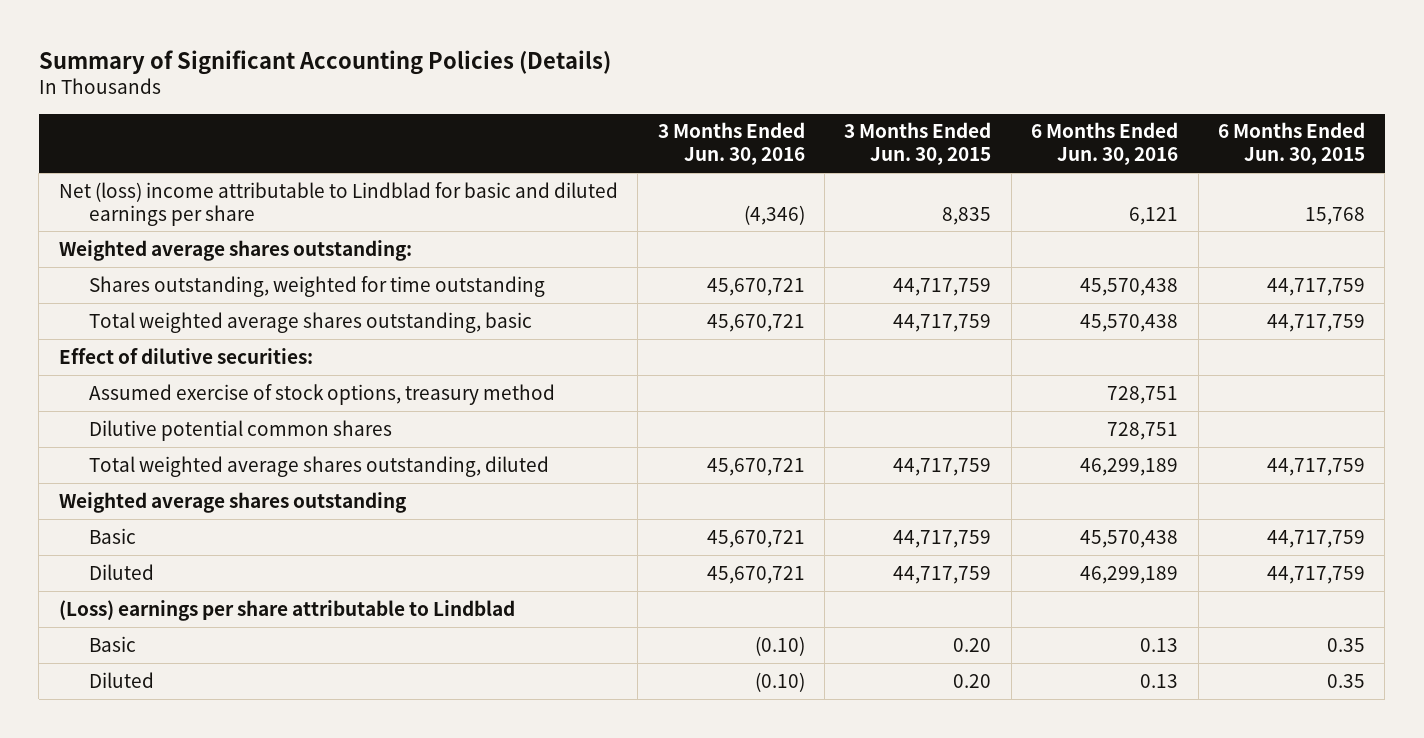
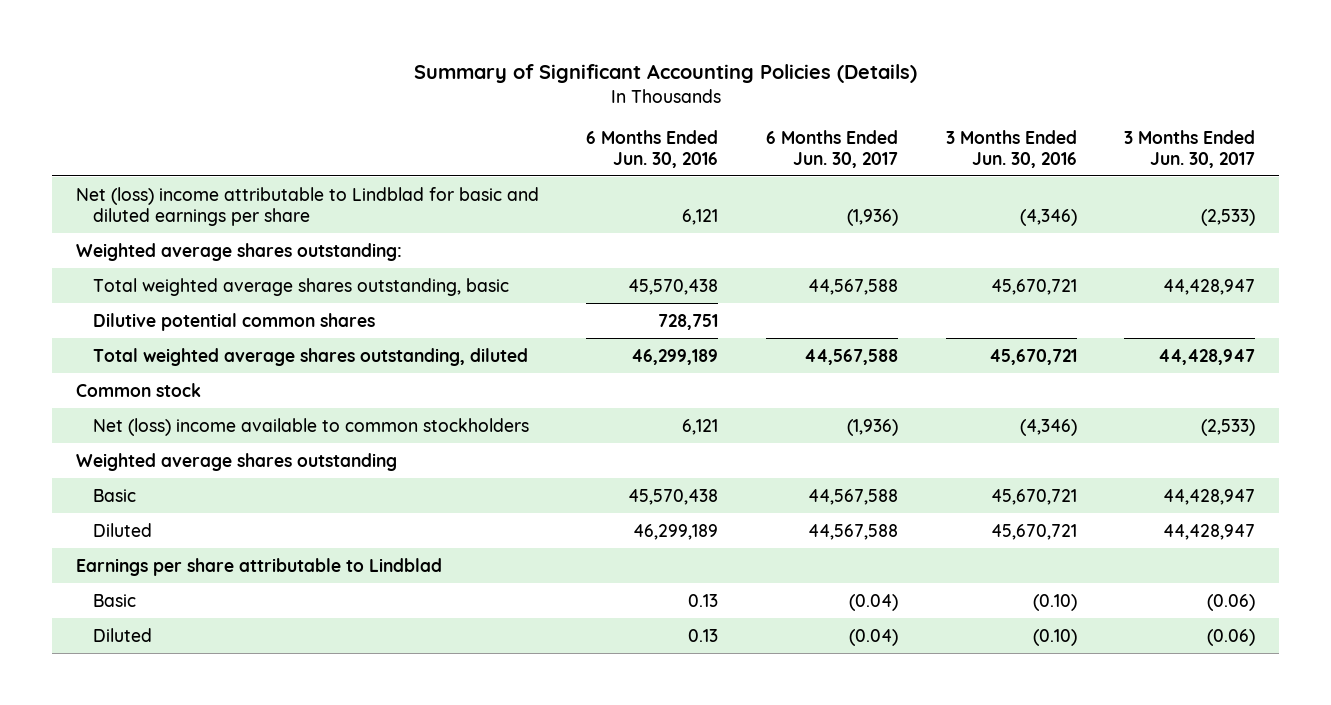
[844,122,992,166] 3 Months Ended Jun. 30, 2015 -> none
[1218,122,1366,166] 6 Months Ended Jun. 30, 2015 -> none
none -> [766,129,899,168] 6 Months Ended Jun. 30, 2017
none -> [1124,129,1256,168] 3 Months Ended Jun. 30, 2017
[88,275,545,297] Shares outstanding, weighted for time outstanding -> none
[58,347,313,364] Effect of dilutive securities: -> none
[88,383,555,405] Assumed exercise of stock options, treasury method -> none
none -> [75,382,201,397] Common stock
none -> [93,417,530,436] Net (loss) income available to common stockholders
[58,599,515,621] (Loss) earnings per share attributable to Lindblad -> [75,557,442,576] Earnings per share attributable to Lindblad

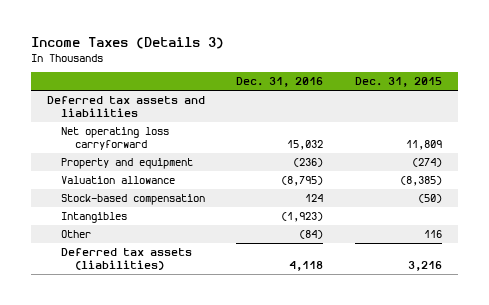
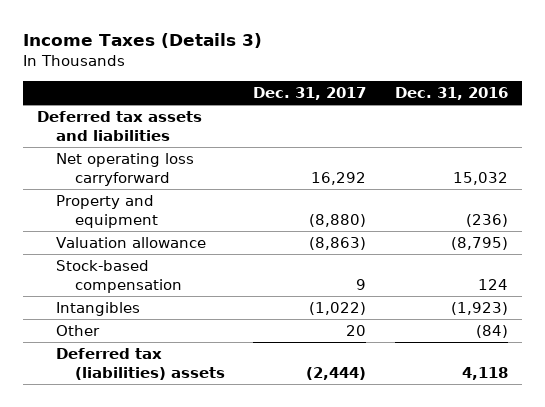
[355,77,443,88] Dec. 31, 2015 -> none
none -> [253,86,367,100] Dec. 31, 2017
[60,247,192,271] Deferred tax assets (liabilities) -> [56,348,226,380] Deferred tax (liabilities) assets

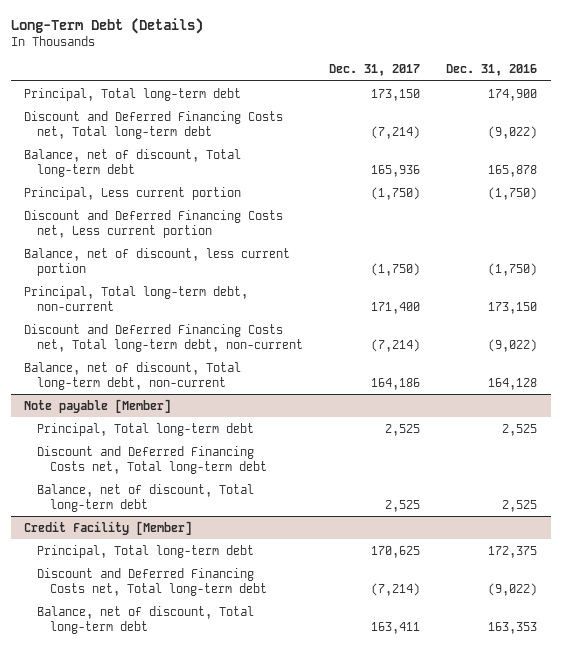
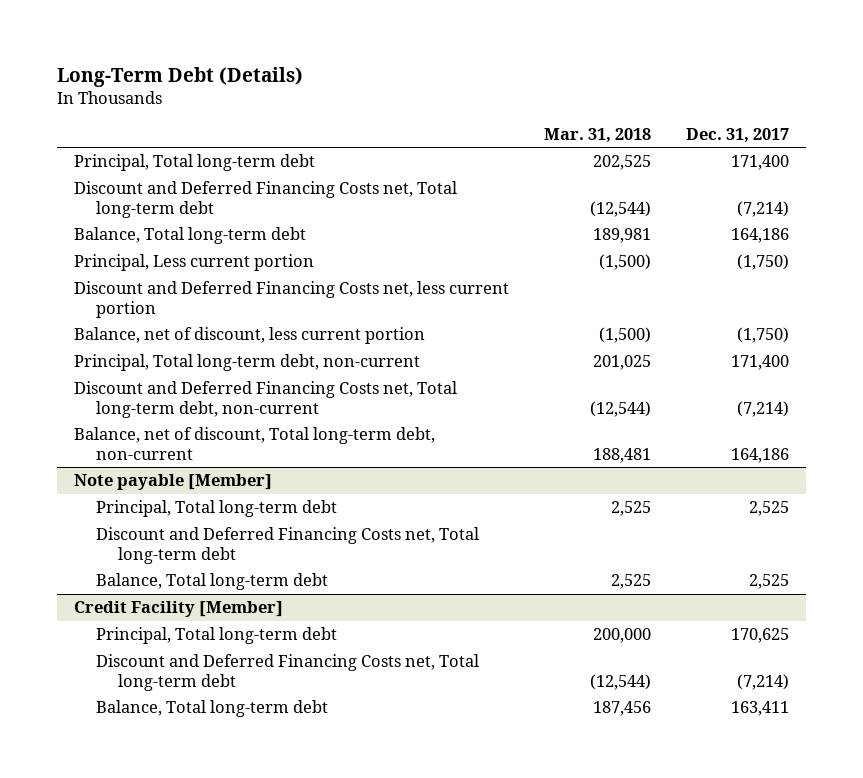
[446,64,538,77] Dec. 31, 2016 -> none
none -> [544,127,652,143] Mar. 31, 2018
[371,88,421,101] 173,150 -> [730,155,789,171] 171,400
[24,148,242,178] Balance, net of discount, Total long-term debt -> [74,227,307,245] Balance, Total long-term debt
[371,165,421,178] 165,936 -> [730,228,789,244] 164,186
[24,209,284,239] Discount and Deferred Financing Costs net, Less current portion -> [74,281,510,318] Discount and Deferred Financing Costs net, less current portion
[37,483,255,513] Balance, net of discount, Total long-term debt -> [96,573,329,591] Balance, Total long-term debt
[37,605,255,635] Balance, net of discount, Total long-term debt -> [96,700,329,718] Balance, Total long-term debt

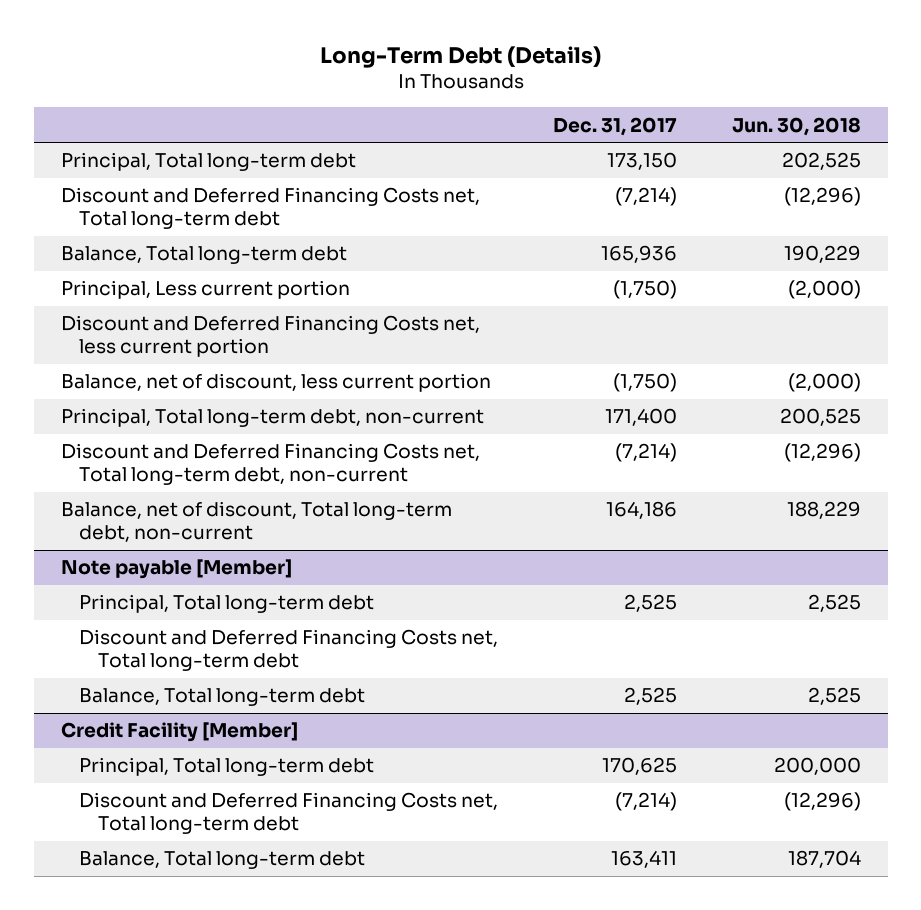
[544,127,652,143] Mar. 31, 2018 -> none
none -> [731,116,861,136] Jun. 30, 2018
[730,155,789,171] 171,400 -> [606,152,677,171] 173,150
[730,228,789,244] 164,186 -> [600,245,677,264] 165,936

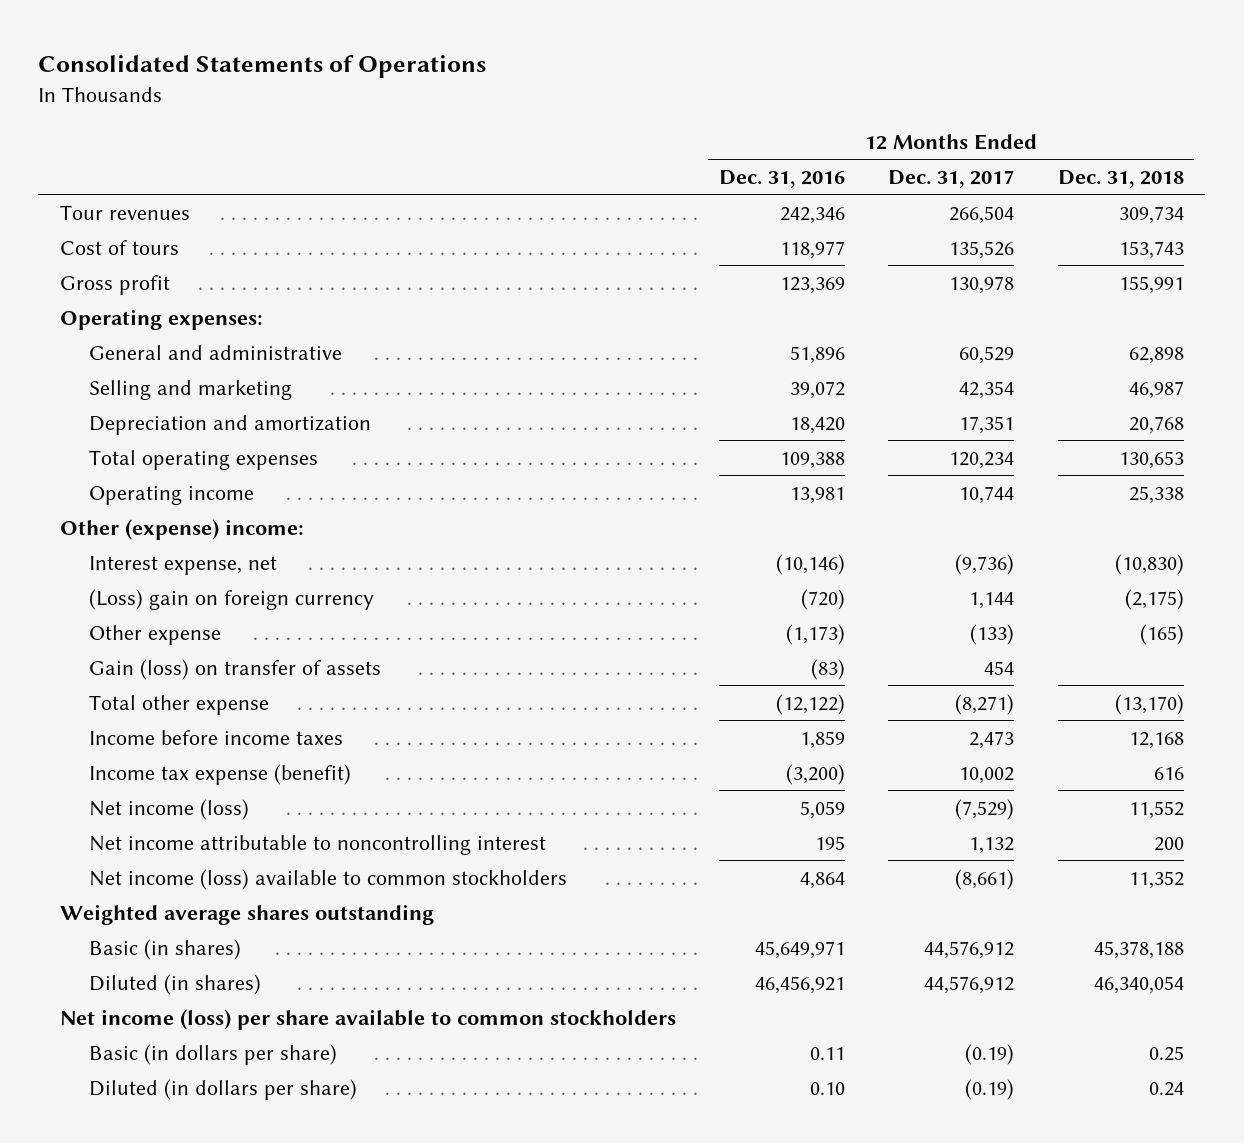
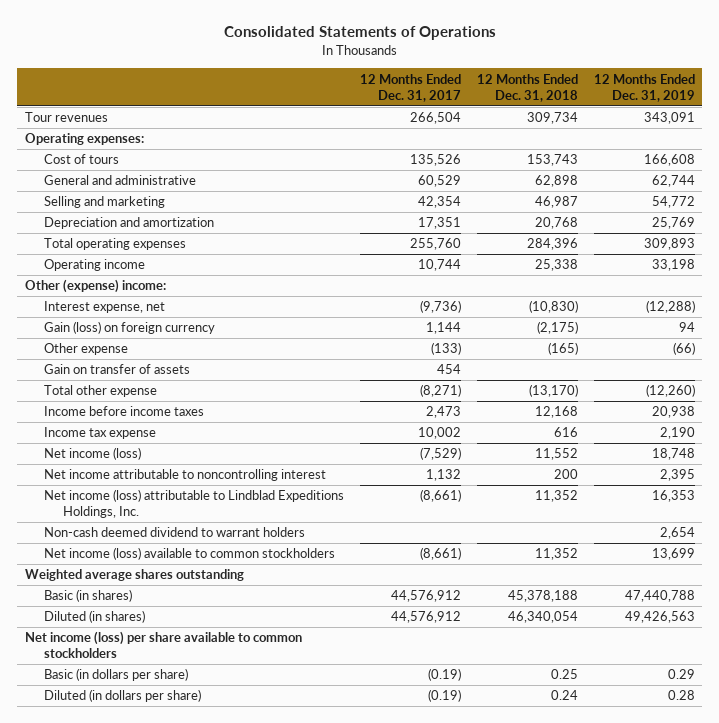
[719,169,846,188] Dec. 31, 2016 -> none
none -> [593,73,695,102] 12 Months Ended Dec. 31, 2019
[60,274,171,295] Gross profit -> none
[60,239,180,255] Cost of tours -> [43,154,119,165] Cost of tours
[949,451,1015,469] 120,234 -> [409,238,461,251] 255,760
[1118,450,1184,469] 130,653 -> [526,238,578,251] 284,396
[88,588,374,610] (Loss) gain on foreign currency -> [43,321,215,335] Gain (loss) on foreign currency
[88,658,381,680] Gain (loss) on transfer of assets -> [43,364,190,375] Gain on transfer of assets
[88,763,351,785] Income tax expense (benefit) -> [43,427,156,440] Income tax expense
none -> [43,489,344,519] Net income (loss) attributable to Lindblad Expeditions Holdings, Inc.
none -> [43,527,305,538] Non-cash deemed dividend to warrant holders

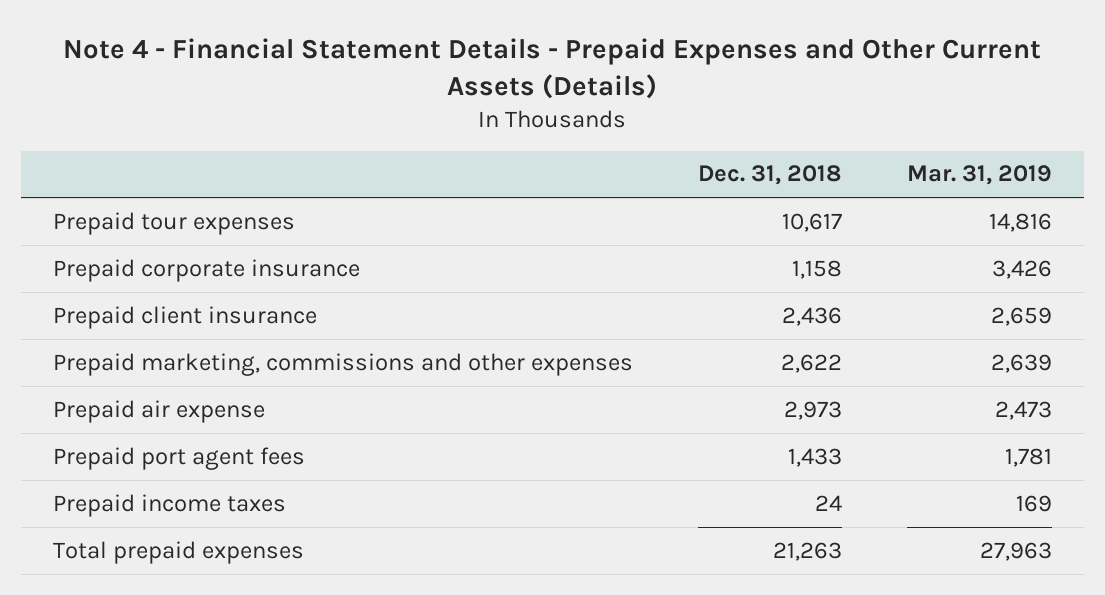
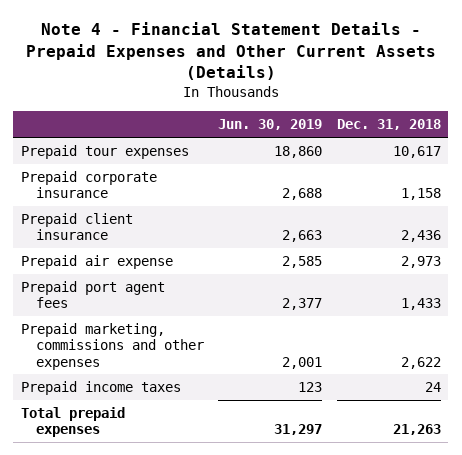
[906,165,1052,186] Mar. 31, 2019 -> none
none -> [218,119,323,131] Jun. 30, 2019
[53,352,634,376] Prepaid marketing, commissions and other expenses -> [20,323,204,370] Prepaid marketing, commissions and other expenses

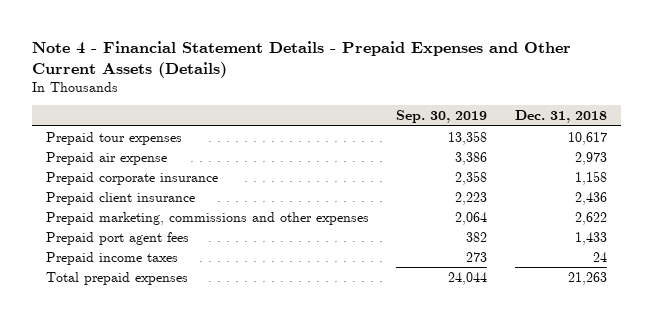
[218,119,323,131] Jun. 30, 2019 -> none
none -> [396,110,488,124] Sep. 30, 2019
[20,255,173,270] Prepaid air expense -> [45,151,167,165] Prepaid air expense
[20,281,165,309] Prepaid port agent fees -> [45,231,189,245] Prepaid port agent fees

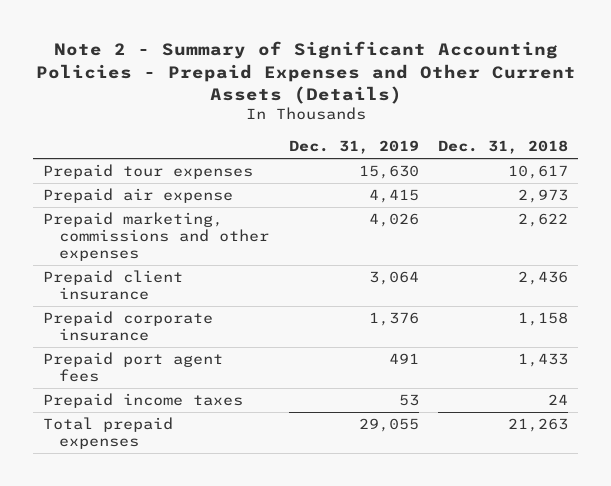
[32,41,572,78] Note 4 - Financial Statement Details - Prepaid Expenses and Other Current Assets (Details) -> [35,41,576,104] Note 2 - Summary of Significant Accounting Policies - Prepaid Expenses and Other Current Assets (Details)
[396,110,488,124] Sep. 30, 2019 -> none
none -> [288,139,419,154] Dec. 31, 2019
[45,191,195,205] Prepaid client insurance -> [42,270,183,301] Prepaid client insurance
[45,171,218,185] Prepaid corporate insurance -> [42,311,213,342] Prepaid corporate insurance

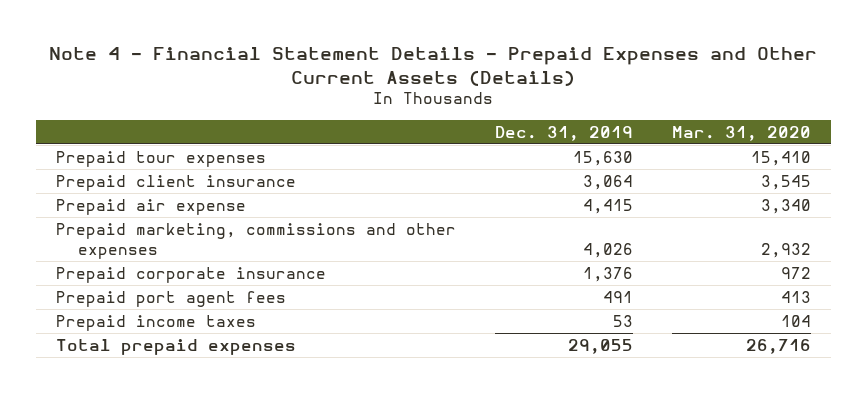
[35,41,576,104] Note 2 - Summary of Significant Accounting Policies - Prepaid Expenses and Other Current Assets (Details) -> [49,46,818,86] Note 4 - Financial Statement Details - Prepaid Expenses and Other Current Assets (Details)
[438,139,569,154] Dec. 31, 2018 -> none
none -> [672,125,812,141] Mar. 31, 2020
[42,270,183,301] Prepaid client insurance -> [55,174,296,191] Prepaid client insurance

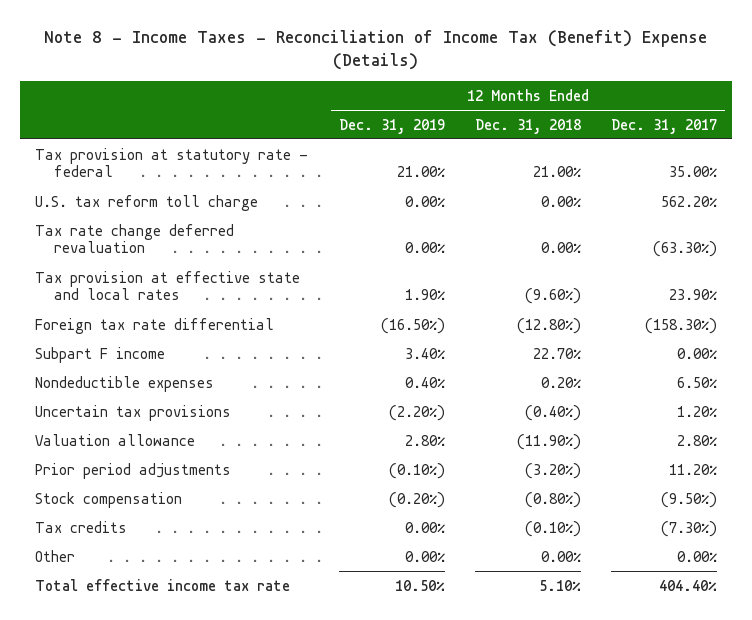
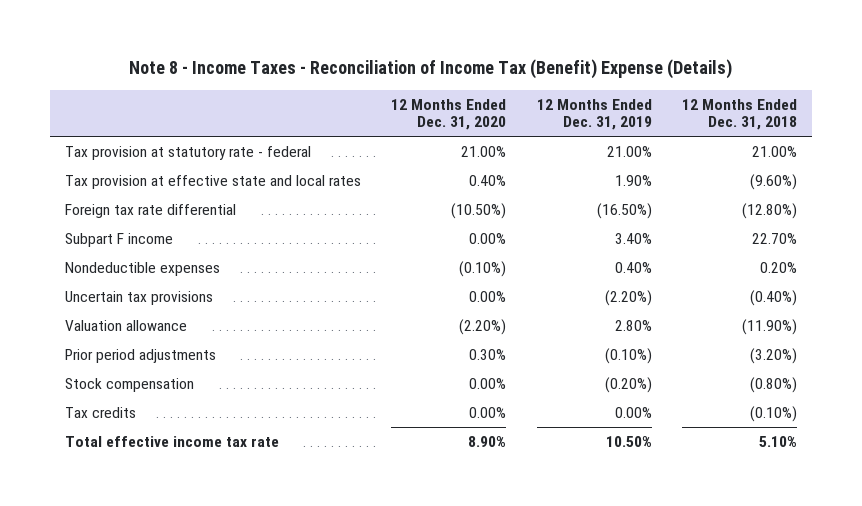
[611,118,718,134] Dec. 31, 2017 -> none
none -> [391,98,507,131] 12 Months Ended Dec. 31, 2020
[35,194,259,211] U.S. tax reform toll charge -> none
[35,223,235,254] Tax rate change deferred revaluation -> none
[35,549,76,562] Other -> none

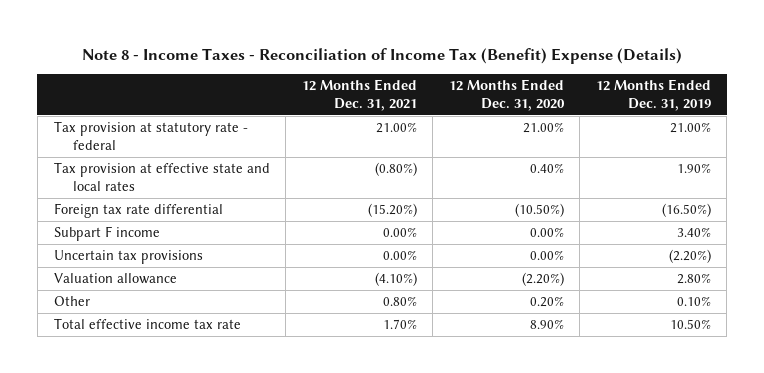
[681,98,797,131] 12 Months Ended Dec. 31, 2018 -> none
none -> [301,79,417,111] 12 Months Ended Dec. 31, 2021
[65,261,221,276] Nondeductible expenses -> none
[65,348,217,363] Prior period adjustments -> none
[65,377,195,392] Stock compensation -> none
[65,406,137,418] Tax credits -> none
none -> [53,296,90,307] Other

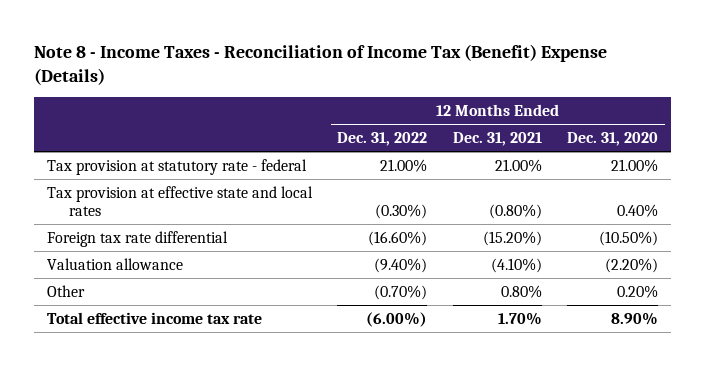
[595,79,711,111] 12 Months Ended Dec. 31, 2019 -> none
none -> [337,131,428,146] Dec. 31, 2022
[53,226,160,242] Subpart F income -> none
[53,250,203,265] Uncertain tax provisions -> none

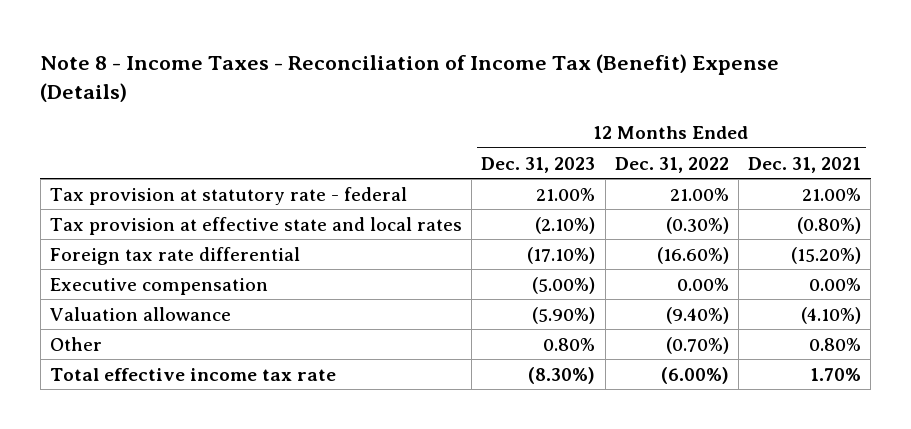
[567,131,659,146] Dec. 31, 2020 -> none
none -> [481,156,596,173] Dec. 31, 2023
none -> [50,277,269,295] Executive compensation

